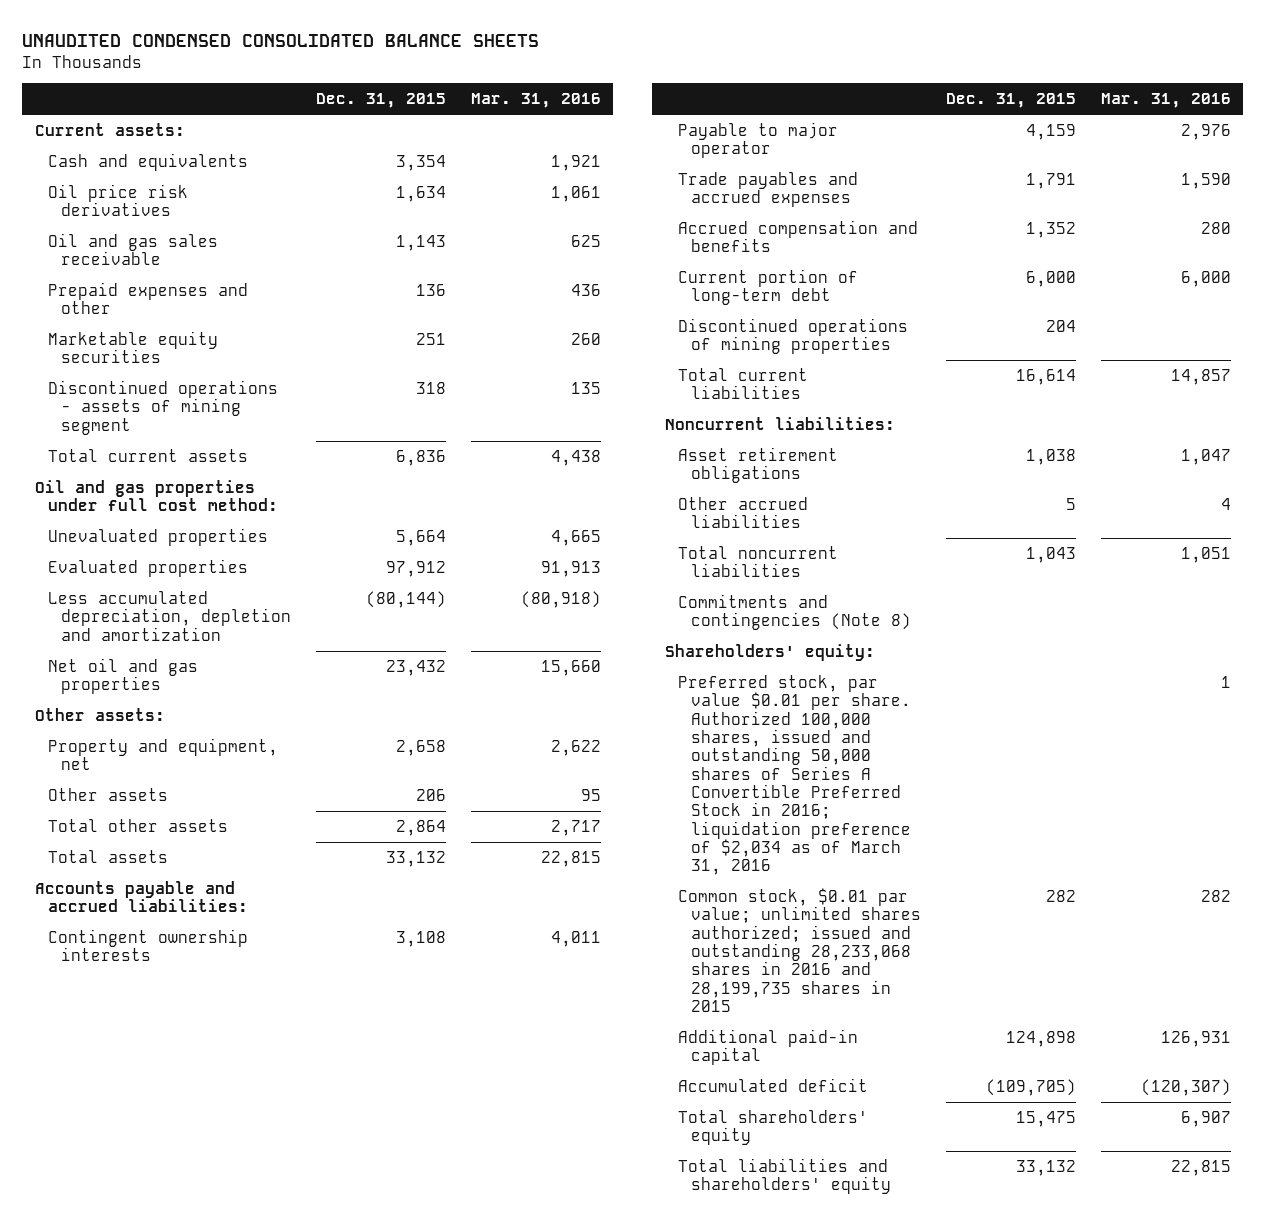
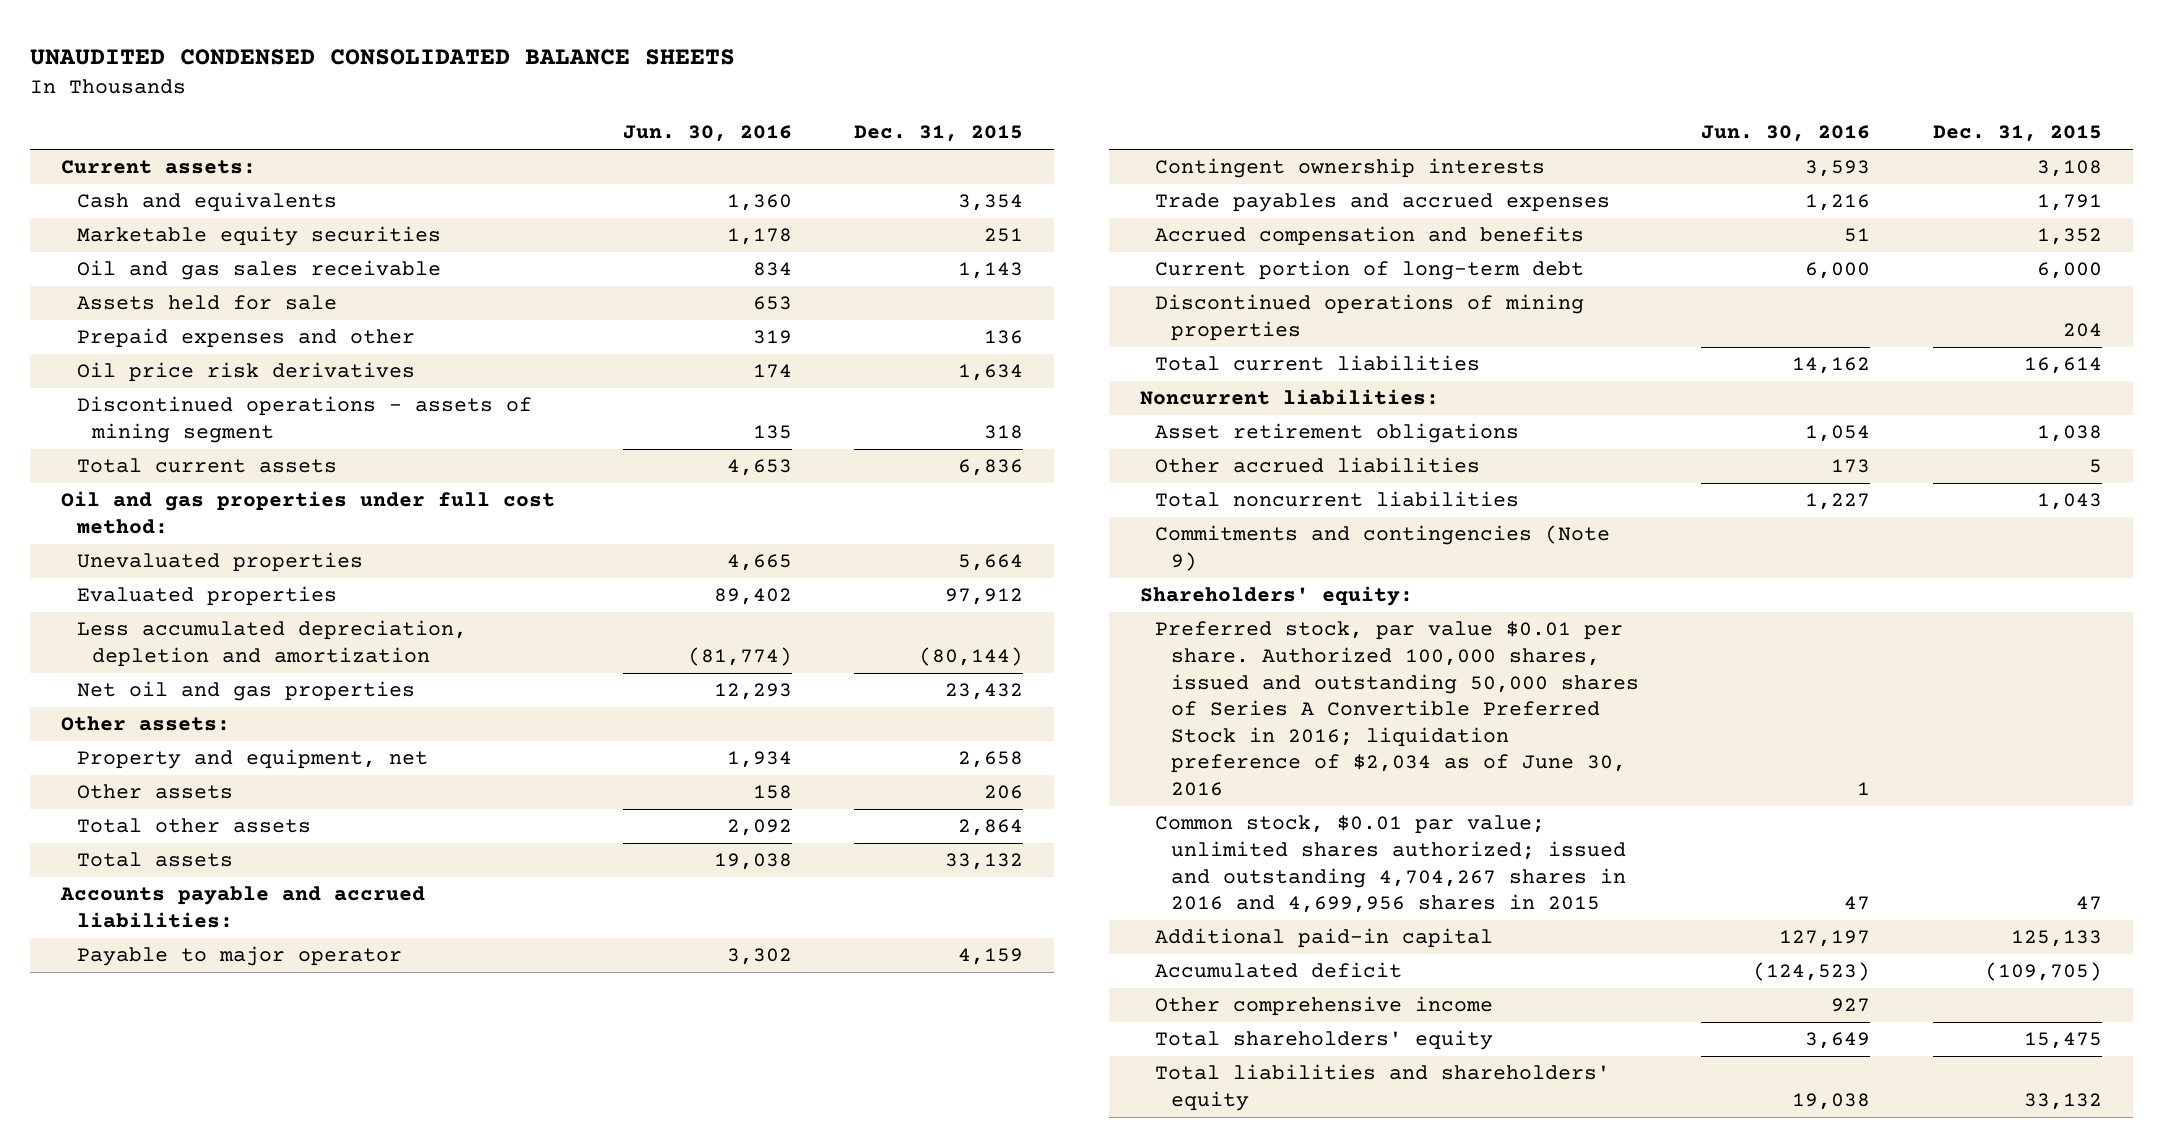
[470,93,601,109] Mar. 31, 2016 -> none
none -> [622,125,792,143] Jun. 30, 2016
[47,330,218,364] Marketable equity securities -> [76,226,441,247] Marketable equity securities
none -> [76,295,337,311] Assets held for sale
[47,183,188,217] Oil price risk derivatives -> [76,362,415,383] Oil price risk derivatives
[47,928,248,962] Contingent ownership interests -> [1155,158,1546,179] Contingent ownership interests
[677,593,912,631] Commitments and contingencies (Note 8) -> [1155,525,1611,572] Commitments and contingencies (Note 9)
[677,674,912,876] Preferred stock, par value $0.01 per share. Authorized 100,000 shares, issued and outstanding 50,000 shares of Series A Convertible Preferred Stock in 2016; liquidation preference of $2,034 as of March 31, 2016 -> [1155,621,1639,797] Preferred stock, par value $0.01 per share. Authorized 100,000 shares, issued and outstanding 50,000 shares of Series A Convertible Preferred Stock in 2016; liquidation preference of $2,034 as of June 30, 2016
[677,887,922,1012] Common stock, $0.01 par value; unlimited shares authorized; issued and outstanding 28,233,068 shares in 2016 and 28,199,735 shares in 2015 -> [1155,815,1626,914] Common stock, $0.01 par value; unlimited shares authorized; issued and outstanding 4,704,267 shares in 2016 and 4,699,956 shares in 2015
[1046,889,1077,902] 282 -> [2075,896,2102,911] 47
[1006,1030,1077,1047] 124,898 -> [2010,930,2102,948] 125,133
none -> [1155,996,1494,1017] Other comprehensive income

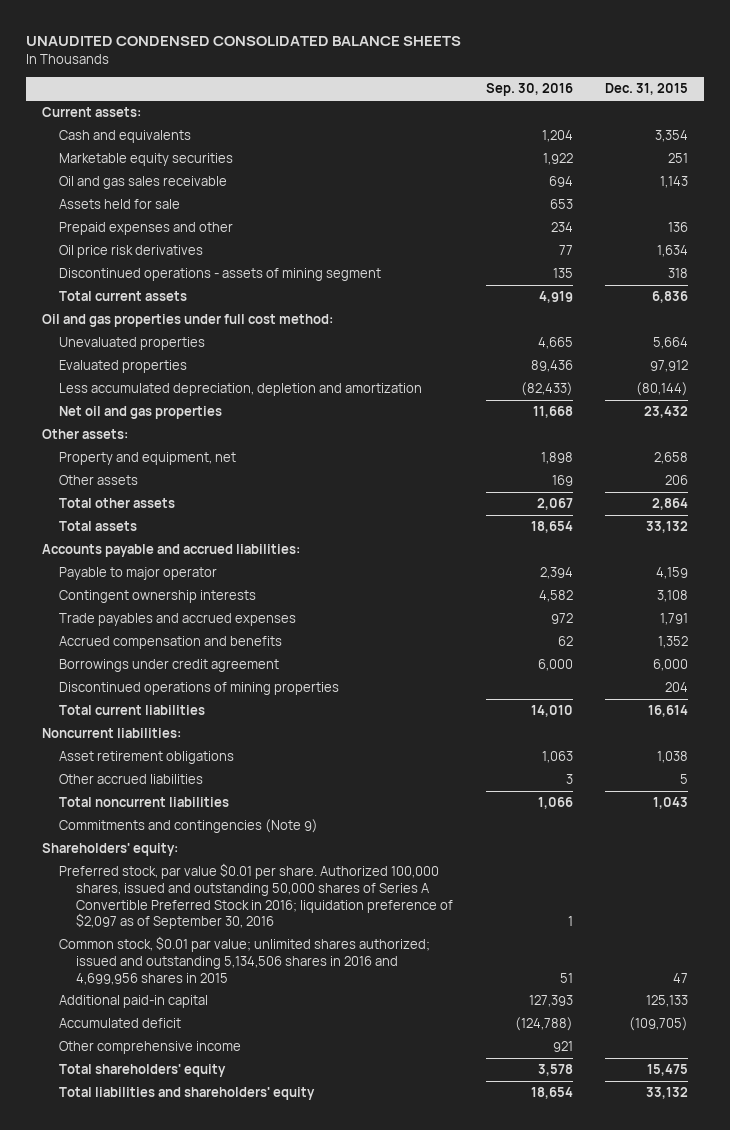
[622,125,792,143] Jun. 30, 2016 -> none
none -> [485,83,573,97] Sep. 30, 2016
[1155,260,1585,281] Current portion of long-term debt -> [59,659,280,673] Borrowings under credit agreement
[1155,621,1639,797] Preferred stock, par value $0.01 per share. Authorized 100,000 shares, issued and outstanding 50,000 shares of Series A Convertible Preferred Stock in 2016; liquidation preference of $2,034 as of June 30, 2016 -> [59,863,454,930] Preferred stock, par value $0.01 per share. Authorized 100,000 shares, issued and outstanding 50,000 shares of Series A Convertible Preferred Stock in 2016; liquidation preference of $2,097 as of September 30, 2016
[1155,815,1626,914] Common stock, $0.01 par value; unlimited shares authorized; issued and outstanding 4,704,267 shares in 2016 and 4,699,956 shares in 2015 -> [59,936,431,985] Common stock, $0.01 par value; unlimited shares authorized; issued and outstanding 5,134,506 shares in 2016 and 4,699,956 shares in 2015

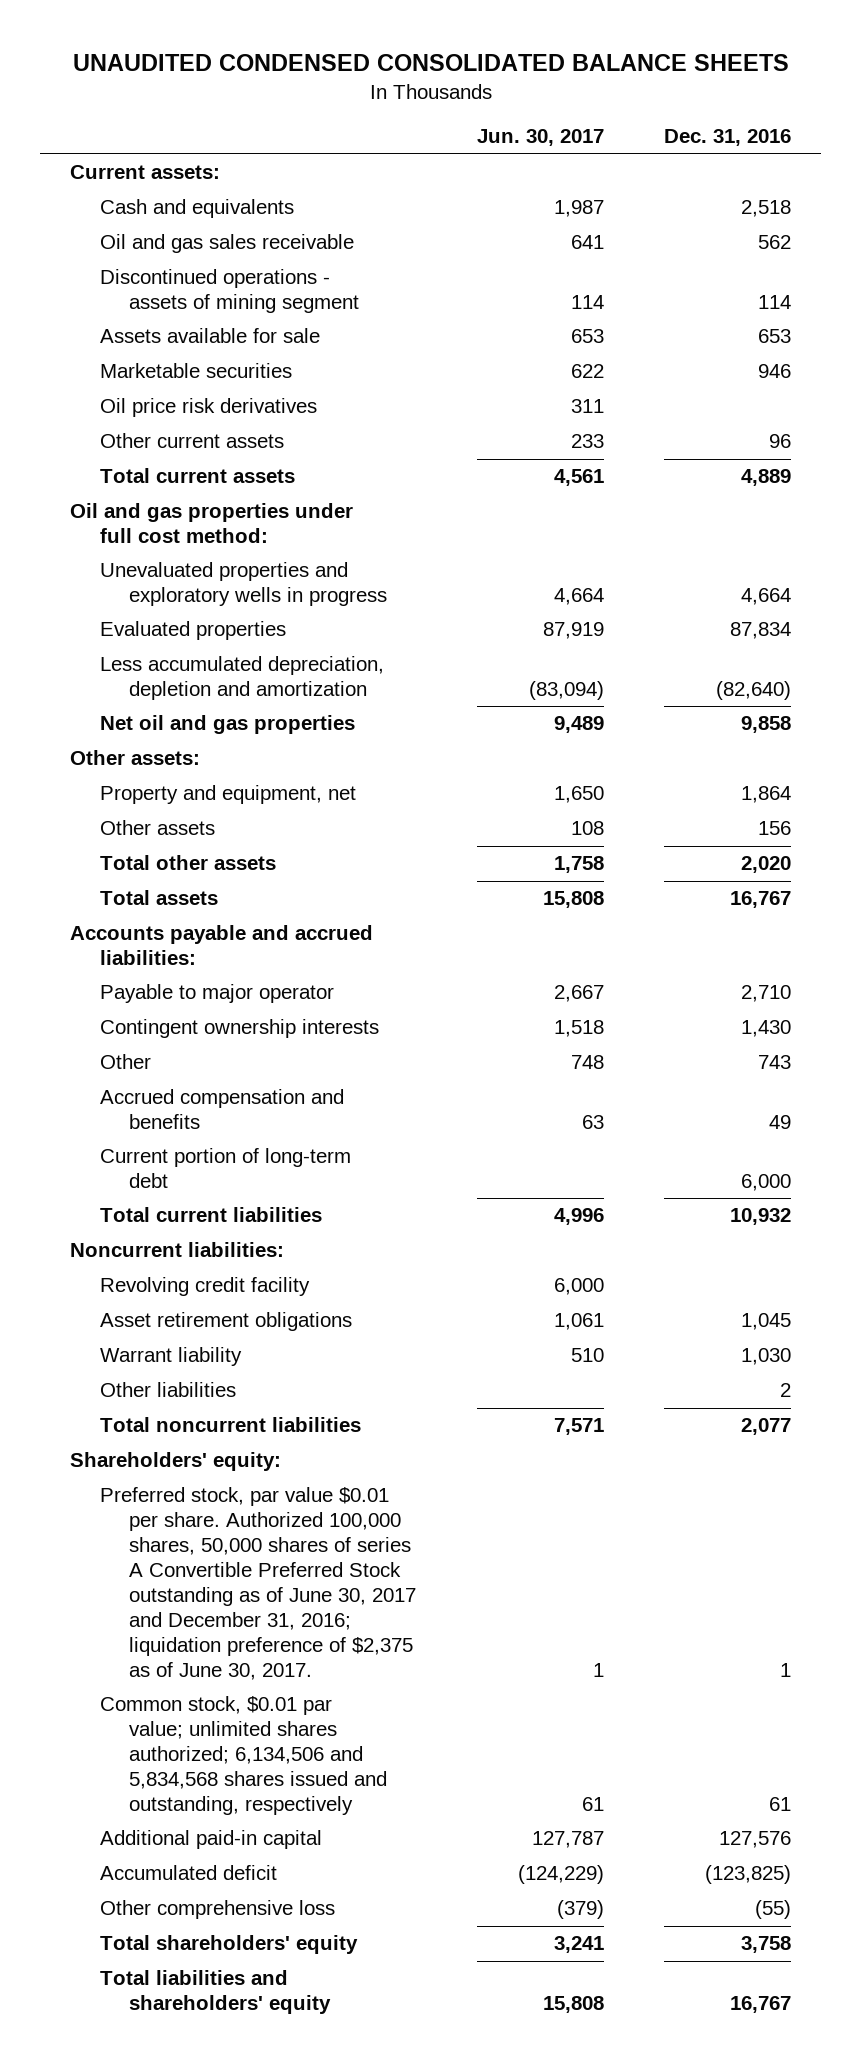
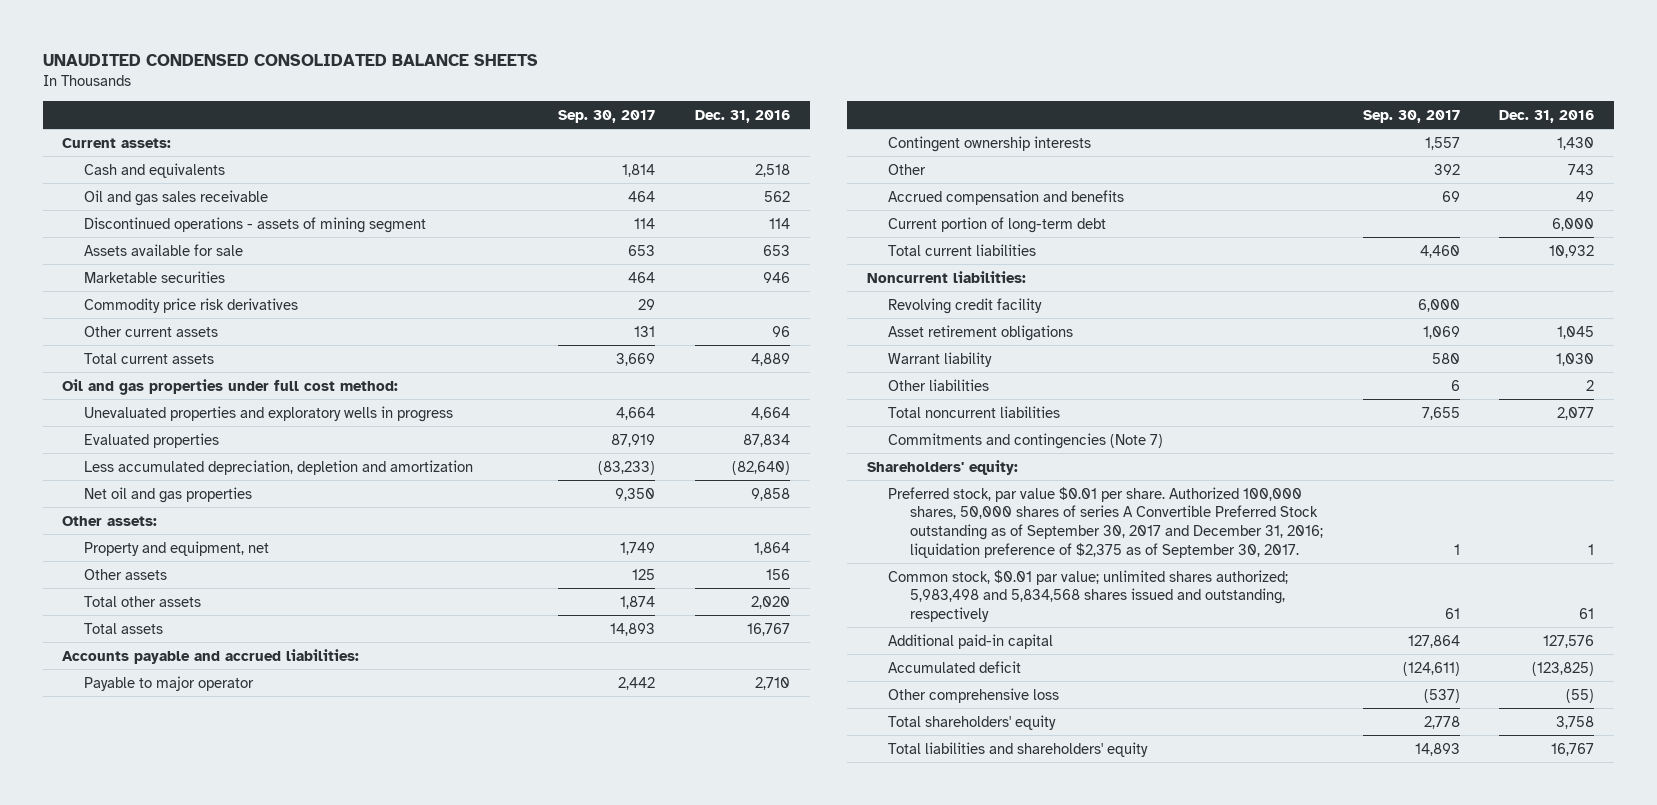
[476,129,604,147] Jun. 30, 2017 -> none
none -> [558,109,656,123] Sep. 30, 2017
[99,398,317,418] Oil price risk derivatives -> [84,297,299,313] Commodity price risk derivatives
none -> [888,432,1164,449] Commitments and contingencies (Note 7)
[99,1487,416,1680] Preferred stock, par value $0.01 per share. Authorized 100,000 shares, 50,000 shares of series A Convertible Preferred Stock outstanding as of June 30, 2017 and December 31, 2016; liquidation preference of $2,375 as of June 30, 2017. -> [888,486,1324,558] Preferred stock, par value $0.01 per share. Authorized 100,000 shares, 50,000 shares of series A Convertible Preferred Stock outstanding as of September 30, 2017 and December 31, 2016; liquidation preference of $2,375 as of September 30, 2017.
[99,1696,387,1816] Common stock, $0.01 par value; unlimited shares authorized; 6,134,506 and 5,834,568 shares issued and outstanding, respectively -> [888,569,1289,622] Common stock, $0.01 par value; unlimited shares authorized; 5,983,498 and 5,834,568 shares issued and outstanding, respectively

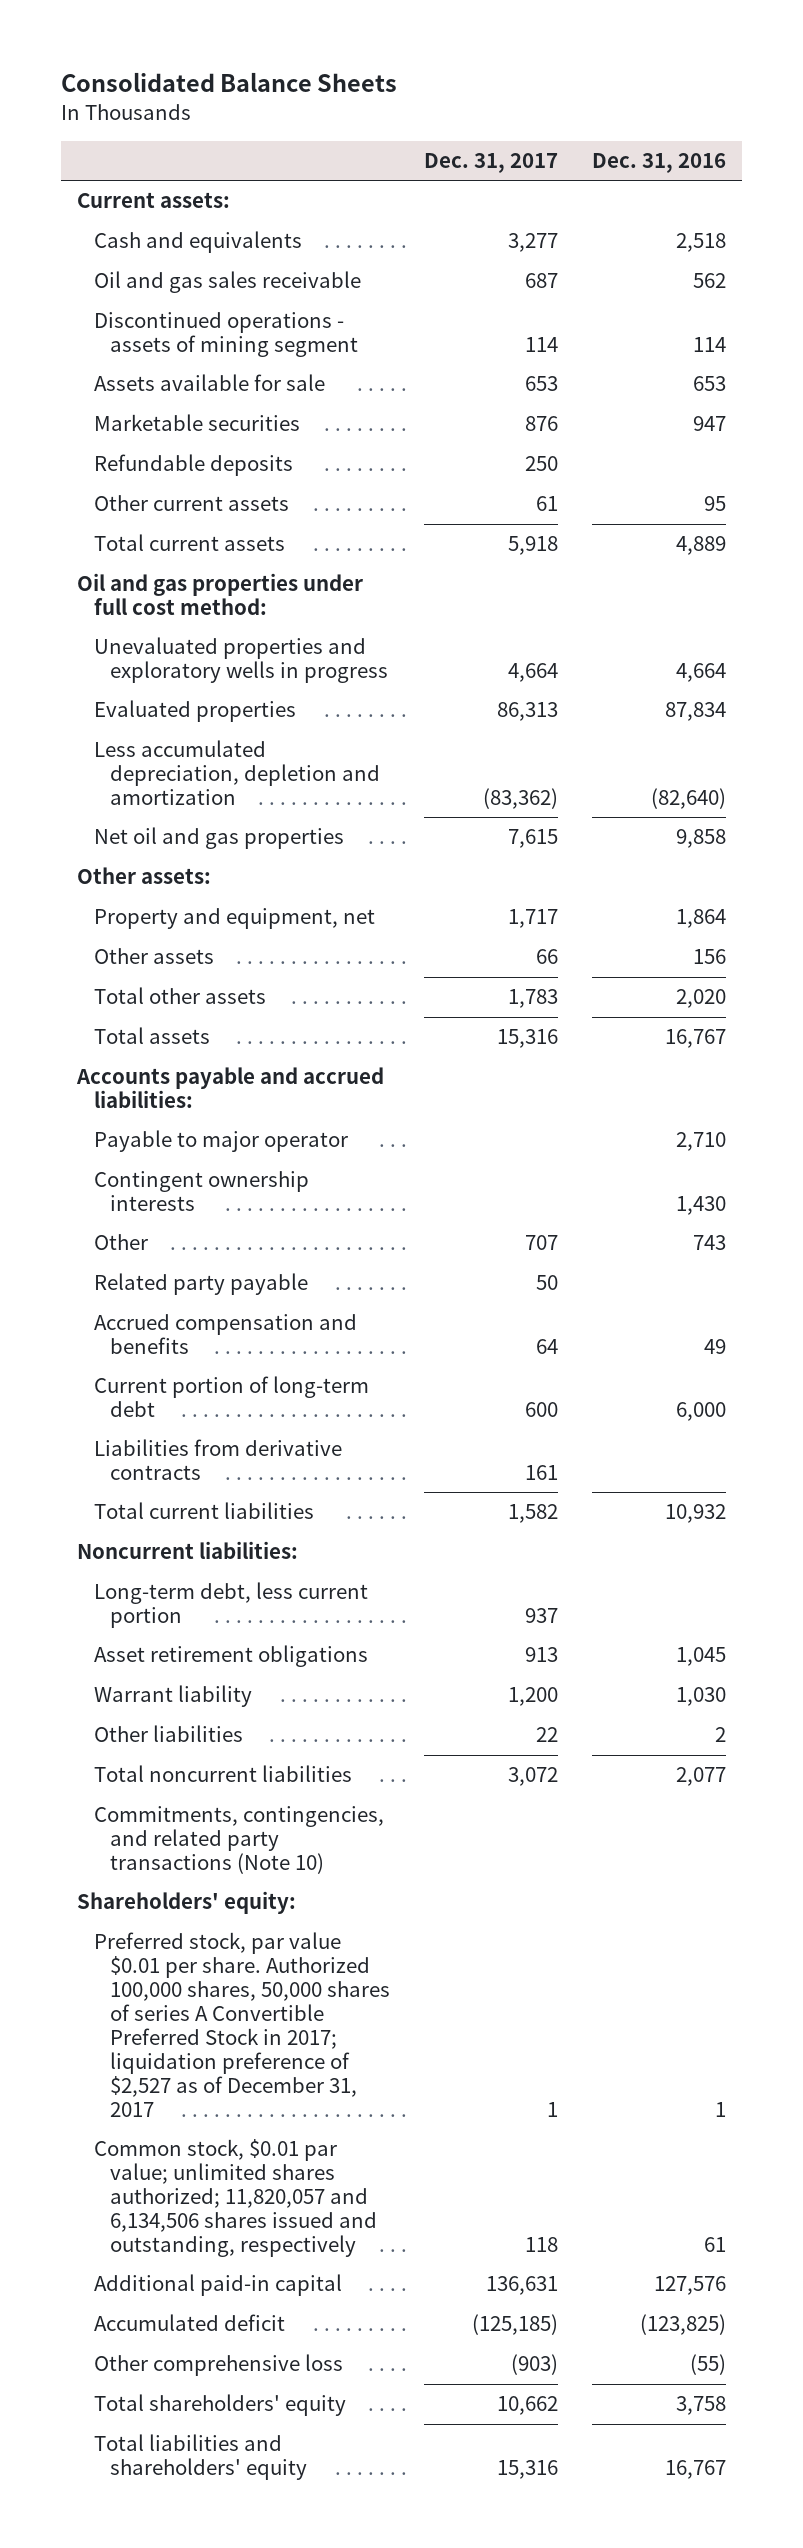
[42,53,538,66] UNAUDITED CONDENSED CONSOLIDATED BALANCE SHEETS -> [60,72,397,93] Consolidated Balance Sheets
[558,109,656,123] Sep. 30, 2017 -> none
none -> [424,152,559,173] Dec. 31, 2017
[84,297,299,313] Commodity price risk derivatives -> none
[762,271,790,283] 946 -> [692,416,726,432] 947
none -> [93,454,293,477] Refundable deposits
[771,325,790,337] 96 -> [703,496,726,512] 95
none -> [93,1273,308,1296] Related party payable
none -> [93,1439,342,1481] Liabilities from derivative contracts
[888,297,1043,314] Revolving credit facility -> none
none -> [93,1582,368,1629] Long-term debt, less current portion
[888,432,1164,449] Commitments and contingencies (Note 7) -> [93,1806,384,1875] Commitments, contingencies, and related party transactions (Note 10)
[888,486,1324,558] Preferred stock, par value $0.01 per share. Authorized 100,000 shares, 50,000 shares of series A Convertible Preferred Stock outstanding as of September 30, 2017 and December 31, 2016; liquidation preference of $2,375 as of September 30, 2017. -> [93,1932,391,2117] Preferred stock, par value $0.01 per share. Authorized 100,000 shares, 50,000 shares of series A Convertible Preferred Stock in 2017; liquidation preference of $2,527 as of December 31, 2017
[888,569,1289,622] Common stock, $0.01 par value; unlimited shares authorized; 5,983,498 and 5,834,568 shares issued and outstanding, respectively -> [93,2139,378,2257] Common stock, $0.01 par value; unlimited shares authorized; 11,820,057 and 6,134,506 shares issued and outstanding, respectively

